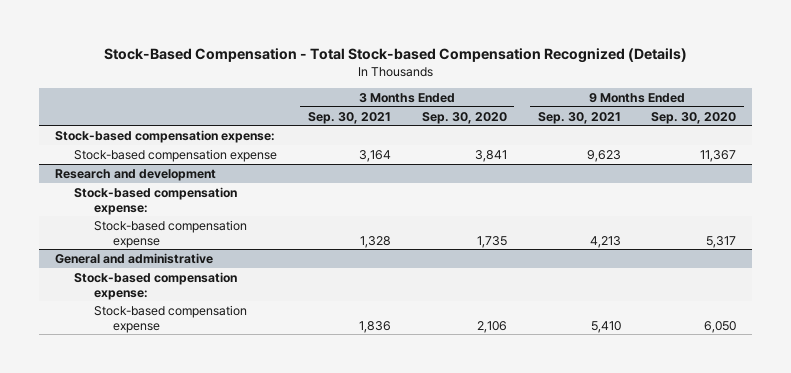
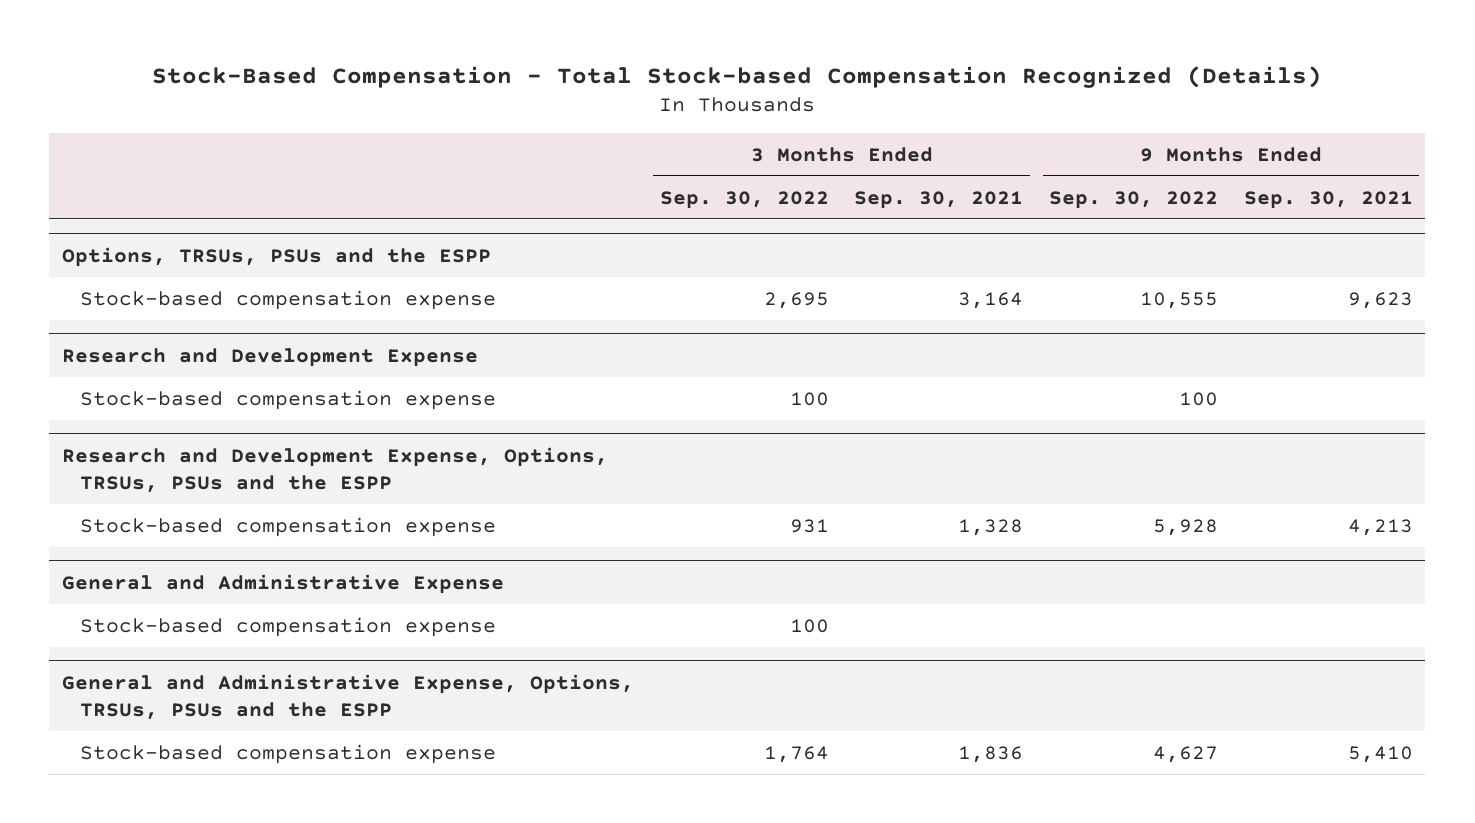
[421,111,507,124] Sep. 30, 2020 -> none
[651,111,737,124] Sep. 30, 2020 -> none
none -> [659,190,829,209] Sep. 30, 2022
none -> [1048,190,1218,209] Sep. 30, 2022
[54,129,275,143] Stock-based compensation expense: -> none
none -> [62,246,492,267] Options, TRSUs, PSUs and the ESPP
[54,168,216,181] Research and development -> [62,347,479,367] Research and Development Expense
[74,186,238,215] Stock-based compensation expense: -> [80,389,497,410] Stock-based compensation expense
none -> [62,446,609,494] Research and Development Expense, Options, TRSUs, PSUs and the ESPP
[54,252,213,264] General and administrative -> [62,573,505,594] General and Administrative Expense
[74,271,238,300] Stock-based compensation expense: -> [80,616,497,637] Stock-based compensation expense
none -> [62,673,635,721] General and Administrative Expense, Options, TRSUs, PSUs and the ESPP

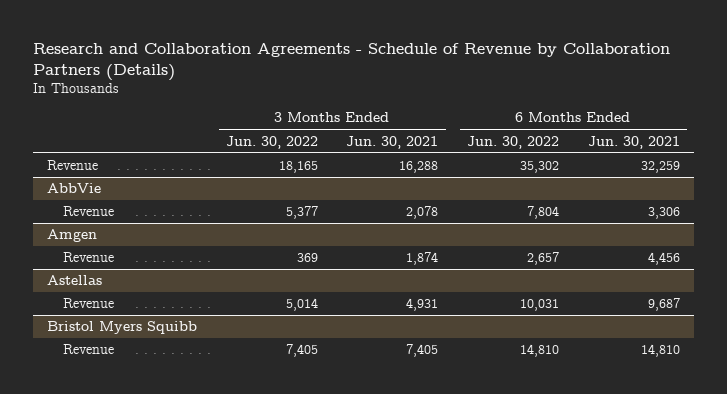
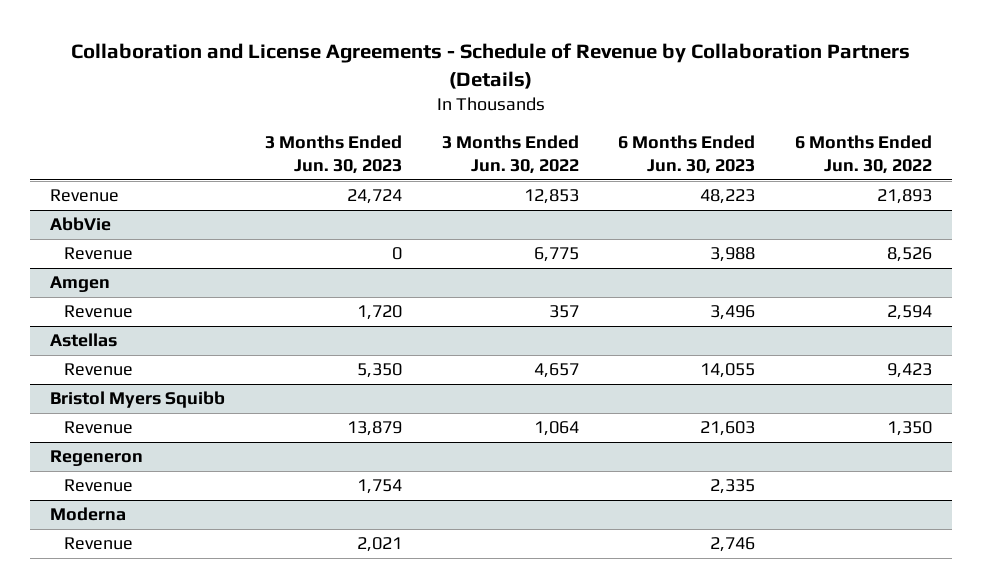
[32,42,670,81] Research and Collaboration Agreements - Schedule of Revenue by Collaboration Partners (Details) -> [71,43,911,89] Collaboration and License Agreements - Schedule of Revenue by Collaboration Partners (Details)
[346,135,439,149] Jun. 30, 2021 -> none
[587,135,680,149] Jun. 30, 2021 -> none
none -> [264,135,402,175] 3 Months Ended Jun. 30, 2023
none -> [618,135,756,175] 6 Months Ended Jun. 30, 2023
[278,161,318,174] 18,165 -> [523,189,579,205] 12,853
[520,161,560,174] 35,302 -> [877,189,933,205] 21,893
[285,206,318,220] 5,377 -> [533,247,579,263] 6,775
[527,206,560,220] 7,804 -> [887,247,933,263] 8,526
[296,253,318,263] 369 -> [548,305,579,319] 357
[527,252,560,266] 2,657 -> [887,305,933,321] 2,594
[285,298,318,312] 5,014 -> [533,363,579,379] 4,657
[520,299,560,312] 10,031 -> [887,363,933,379] 9,423
[285,344,318,358] 7,405 -> [533,421,579,437] 1,064
[520,344,560,358] 14,810 -> [887,421,933,437] 1,350
none -> [50,450,144,467] Regeneron
none -> [63,479,133,493] Revenue
none -> [50,507,127,522] Moderna
none -> [63,537,133,551] Revenue

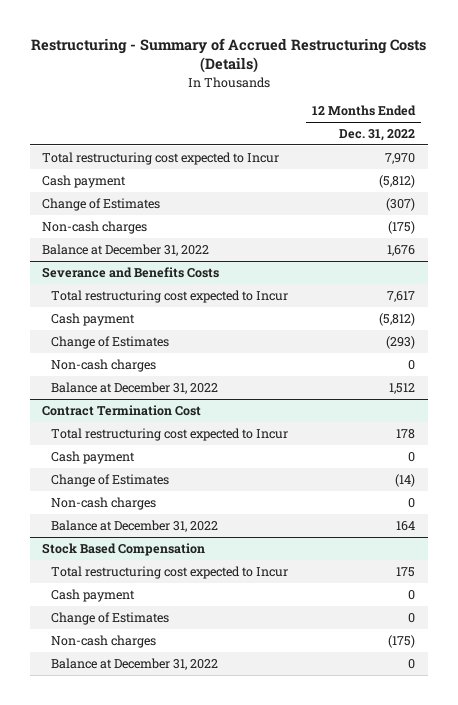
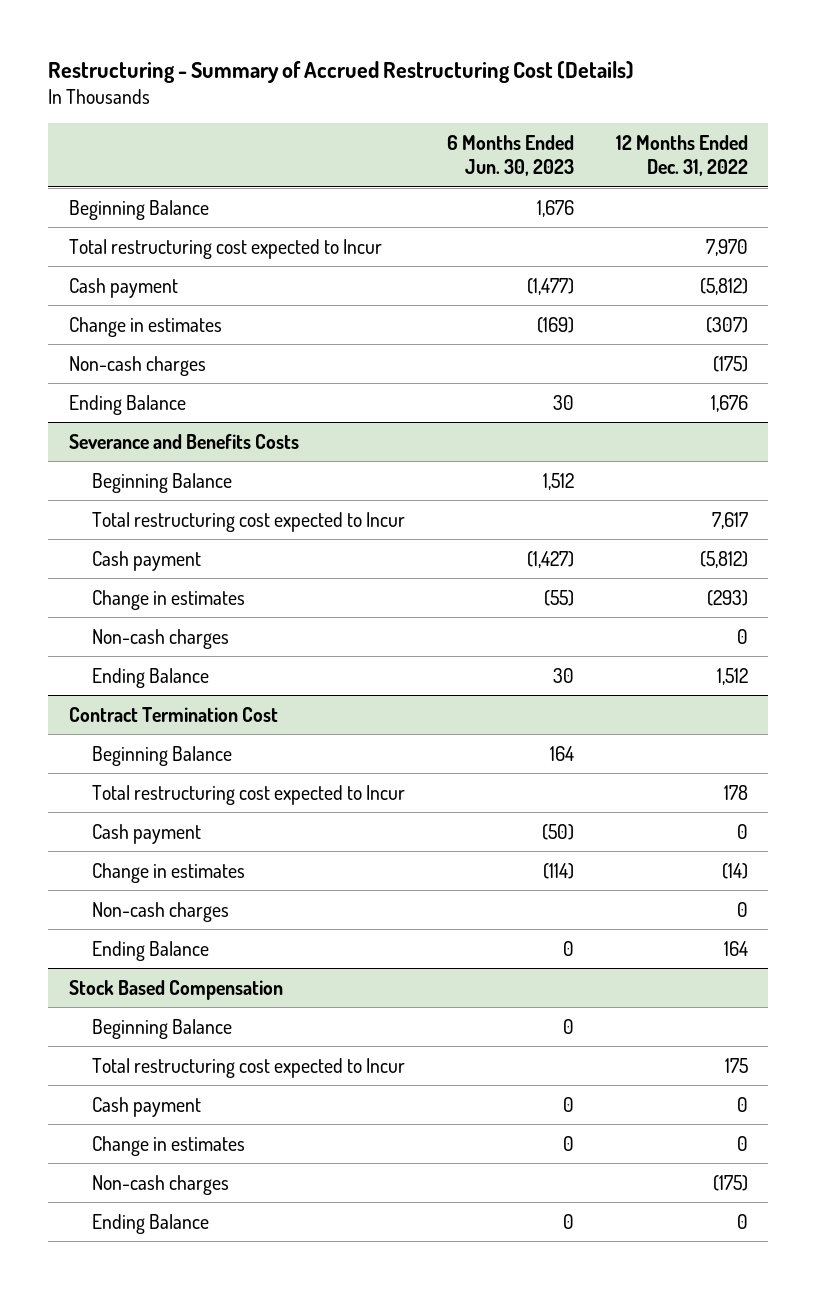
[30,37,426,74] Restructuring - Summary of Accrued Restructuring Costs (Details) -> [47,60,634,83] Restructuring - Summary of Accrued Restructuring Cost (Details)
none -> [446,134,574,176] 6 Months Ended Jun. 30, 2023
none -> [68,199,209,220] Beginning Balance
[42,197,161,211] Change of Estimates -> [68,316,222,337] Change in estimates
[42,243,210,256] Balance at December 31, 2022 -> [68,394,186,415] Ending Balance
none -> [92,472,233,493] Beginning Balance
[51,335,170,349] Change of Estimates -> [92,589,246,610] Change in estimates
[51,381,219,394] Balance at December 31, 2022 -> [92,667,210,688] Ending Balance
none -> [92,745,233,766] Beginning Balance
[51,473,170,487] Change of Estimates -> [92,862,246,883] Change in estimates
[51,519,219,532] Balance at December 31, 2022 -> [92,940,210,961] Ending Balance
none -> [92,1018,233,1039] Beginning Balance
[51,611,170,625] Change of Estimates -> [92,1135,246,1156] Change in estimates
[51,657,219,670] Balance at December 31, 2022 -> [92,1213,210,1234] Ending Balance

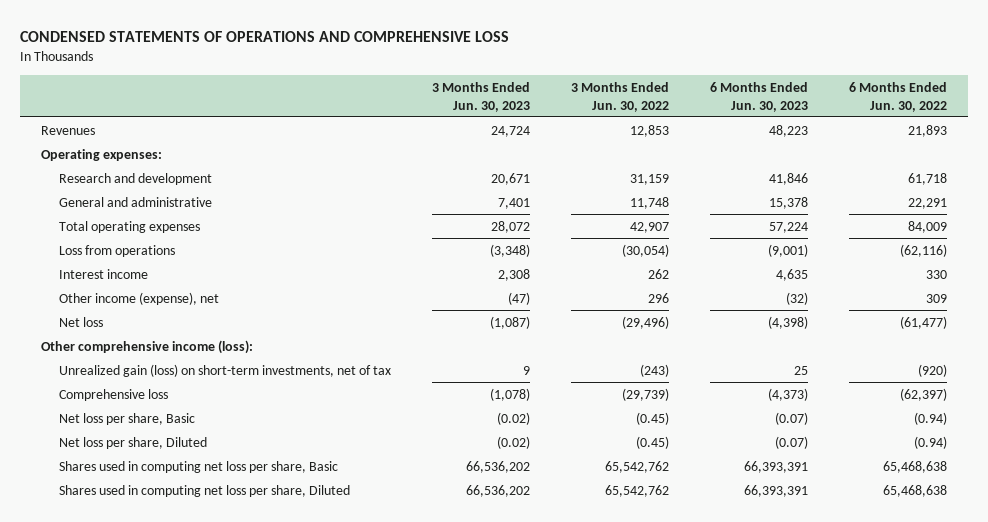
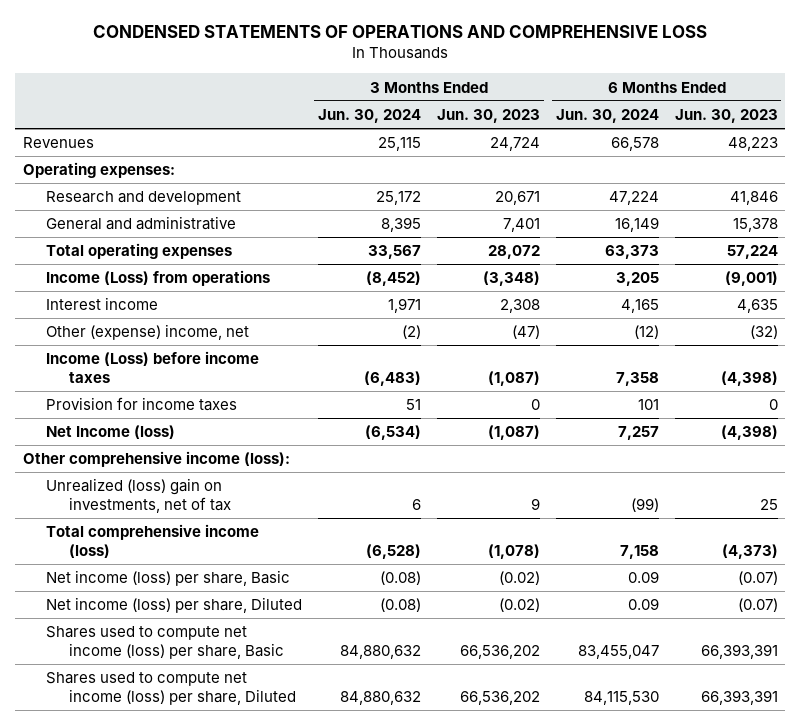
[571,81,670,112] 3 Months Ended Jun. 30, 2022 -> none
[849,81,948,112] 6 Months Ended Jun. 30, 2022 -> none
none -> [317,108,421,123] Jun. 30, 2024
none -> [555,108,659,123] Jun. 30, 2024
[58,244,175,257] Loss from operations -> [45,270,270,287] Income (Loss) from operations
[58,291,219,305] Other income (expense), net -> [45,324,249,341] Other (expense) income, net
none -> [45,351,259,384] Income (Loss) before income taxes
none -> [45,397,237,412] Provision for income taxes
[58,316,103,327] Net loss -> [45,425,175,440] Net Income (loss)
[58,363,391,377] Unrealized gain (loss) on short-term investments, net of tax -> [45,478,231,514] Unrealized (loss) gain on investments, net of tax
[58,388,168,401] Comprehensive loss -> [45,524,259,559] Total comprehensive income (loss)
[58,412,195,425] Net loss per share, Basic -> [45,570,290,587] Net income (loss) per share, Basic
[58,436,207,449] Net loss per share, Diluted -> [45,597,302,614] Net income (loss) per share, Diluted
[58,460,338,473] Shares used in computing net loss per share, Basic -> [45,626,284,660] Shares used to compute net income (loss) per share, Basic
[58,484,350,497] Shares used in computing net loss per share, Diluted -> [45,672,296,706] Shares used to compute net income (loss) per share, Diluted

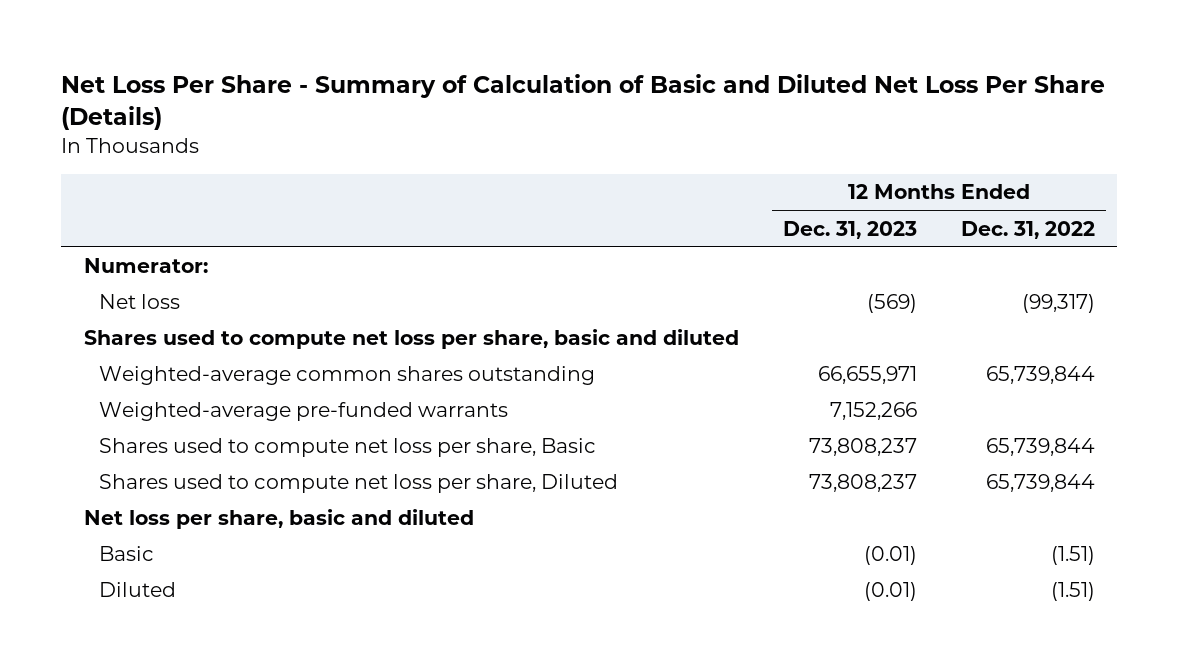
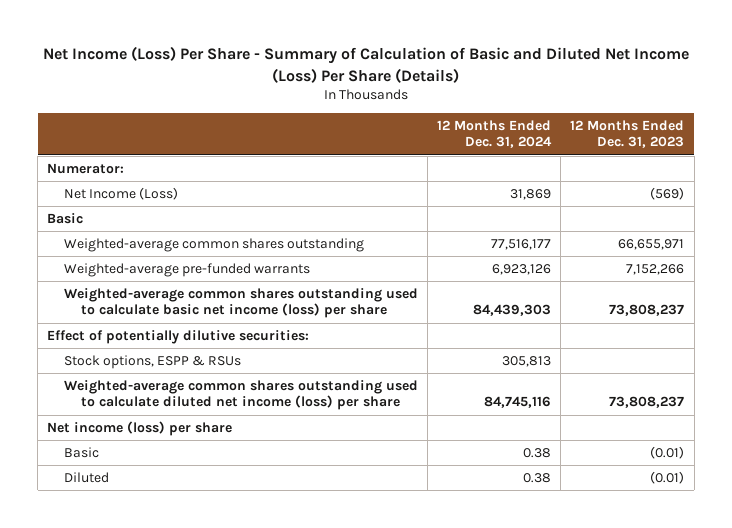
[61,74,1106,131] Net Loss Per Share - Summary of Calculation of Basic and Diluted Net Loss Per Share (Details) -> [42,46,689,83] Net Income (Loss) Per Share - Summary of Calculation of Basic and Diluted Net Income (Loss) Per Share (Details)
[960,220,1095,239] Dec. 31, 2022 -> none
none -> [437,120,553,149] 12 Months Ended Dec. 31, 2024
[98,294,180,310] Net loss -> [63,187,178,201] Net Income (Loss)
[83,329,739,350] Shares used to compute net loss per share, basic and diluted -> [47,213,84,225] Basic
[98,438,596,458] Shares used to compute net loss per share, Basic -> [63,288,418,319] Weighted-average common shares outstanding used to calculate basic net income (loss) per share
none -> [47,330,310,345] Effect of potentially dilutive securities:
none -> [63,355,241,370] Stock options, ESPP & RSUs
[98,474,618,494] Shares used to compute net loss per share, Diluted -> [63,380,418,411] Weighted-average common shares outstanding used to calculate diluted net income (loss) per share
[83,509,474,530] Net loss per share, basic and diluted -> [47,421,233,437] Net income (loss) per share

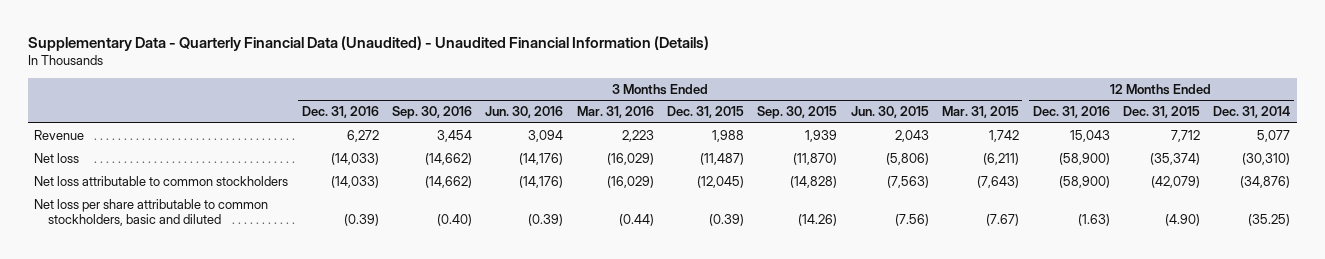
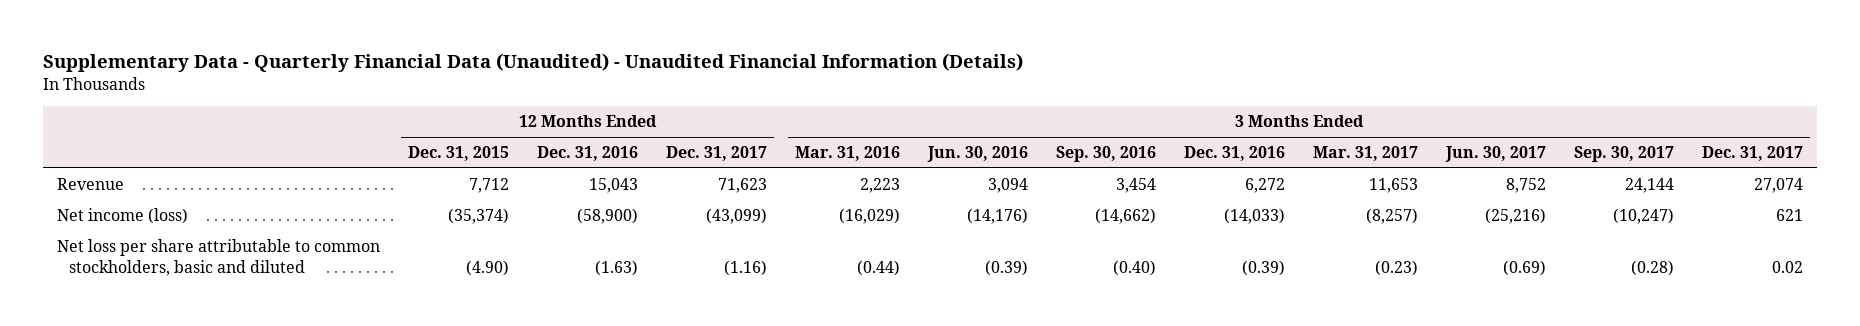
[667,106,745,119] Dec. 31, 2015 -> none
[757,106,838,120] Sep. 30, 2015 -> none
[850,106,929,119] Jun. 30, 2015 -> none
[942,106,1020,119] Mar. 31, 2015 -> none
[1213,106,1291,119] Dec. 31, 2014 -> none
none -> [666,146,768,162] Dec. 31, 2017
none -> [1313,146,1419,162] Mar. 31, 2017
none -> [1445,146,1547,163] Jun. 30, 2017
none -> [1574,146,1675,163] Sep. 30, 2017
none -> [1702,146,1804,162] Dec. 31, 2017
[34,175,289,186] Net loss attributable to common stockholders -> none
[34,152,80,163] Net loss -> [57,208,189,225] Net income (loss)

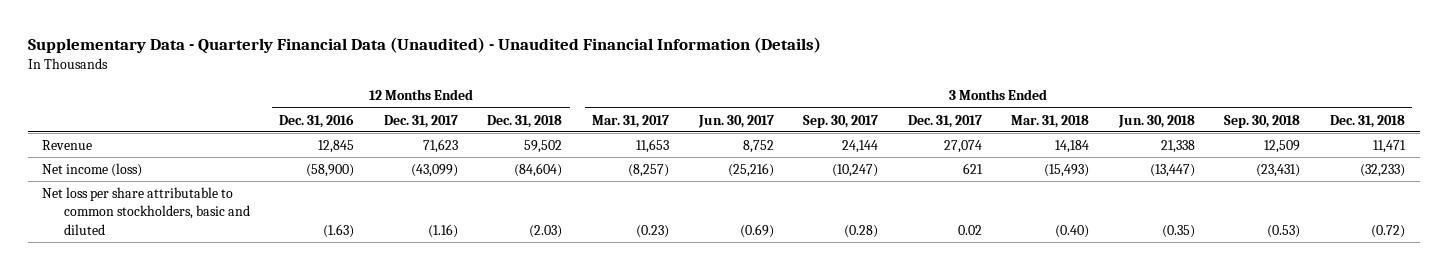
[408,146,510,162] Dec. 31, 2015 -> none
[795,146,901,162] Mar. 31, 2016 -> none
[927,146,1029,163] Jun. 30, 2016 -> none
[1056,146,1157,163] Sep. 30, 2016 -> none
[1184,146,1286,162] Dec. 31, 2016 -> none
none -> [487,114,563,128] Dec. 31, 2018
none -> [1011,114,1090,128] Mar. 31, 2018
none -> [1117,114,1195,128] Jun. 30, 2018
none -> [1224,114,1301,128] Sep. 30, 2018
none -> [1329,114,1405,128] Dec. 31, 2018
[589,178,639,194] 15,043 -> [318,140,355,154] 12,845

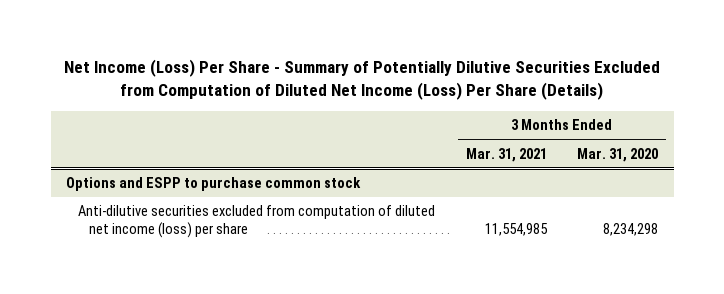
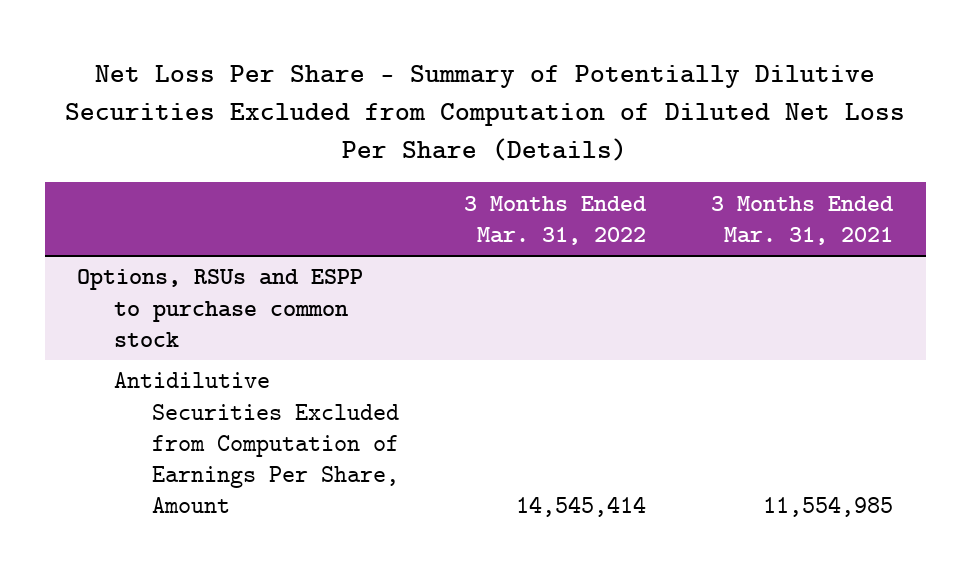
[64,59,661,101] Net Income (Loss) Per Share - Summary of Potentially Dilutive Securities Excluded from Computation of Diluted Net Income (Loss) Per Share (Details) -> [65,65,906,161] Net Loss Per Share - Summary of Potentially Dilutive Securities Excluded from Computation of Diluted Net Loss Per Share (Details)
[577,147,659,162] Mar. 31, 2020 -> none
none -> [463,195,647,245] 3 Months Ended Mar. 31, 2022
[66,177,362,192] Options and ESPP to purchase common stock -> [77,269,364,347] Options, RSUs and ESPP to purchase common stock
[77,205,435,239] Anti-dilutive securities excluded from computation of diluted net income (loss) per share -> [114,372,399,513] Antidilutive Securities Excluded from Computation of Earnings Per Share, Amount

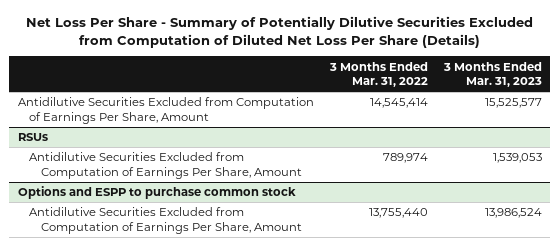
[711,195,895,245] 3 Months Ended Mar. 31, 2021 -> none
none -> [443,61,543,88] 3 Months Ended Mar. 31, 2023
[77,269,364,347] Options, RSUs and ESPP to purchase common stock -> none
none -> [17,133,48,142] RSUs
none -> [29,152,302,179] Antidilutive Securities Excluded from Computation of Earnings Per Share, Amount
none -> [17,186,296,200] Options and ESPP to purchase common stock
none -> [29,207,302,234] Antidilutive Securities Excluded from Computation of Earnings Per Share, Amount

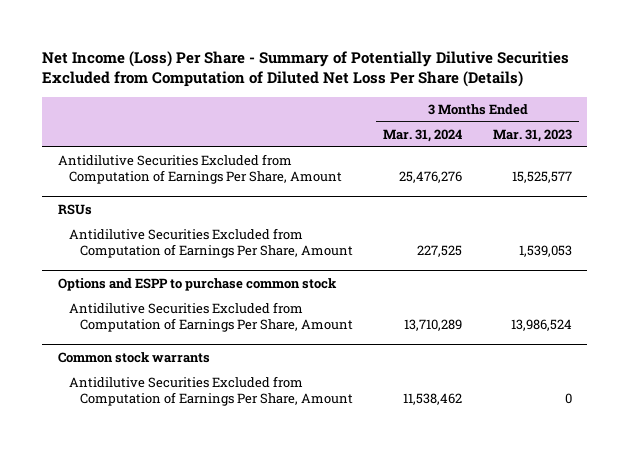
[25,16,533,48] Net Loss Per Share - Summary of Potentially Dilutive Securities Excluded from Computation of Diluted Net Loss Per Share (Details) -> [42,50,570,88] Net Income (Loss) Per Share - Summary of Potentially Dilutive Securities Excluded from Computation of Diluted Net Loss Per Share (Details)
[328,61,428,88] 3 Months Ended Mar. 31, 2022 -> none
none -> [383,129,463,143] Mar. 31, 2024
none -> [57,352,210,364] Common stock warrants
none -> [68,376,353,406] Antidilutive Securities Excluded from Computation of Earnings Per Share, Amount

